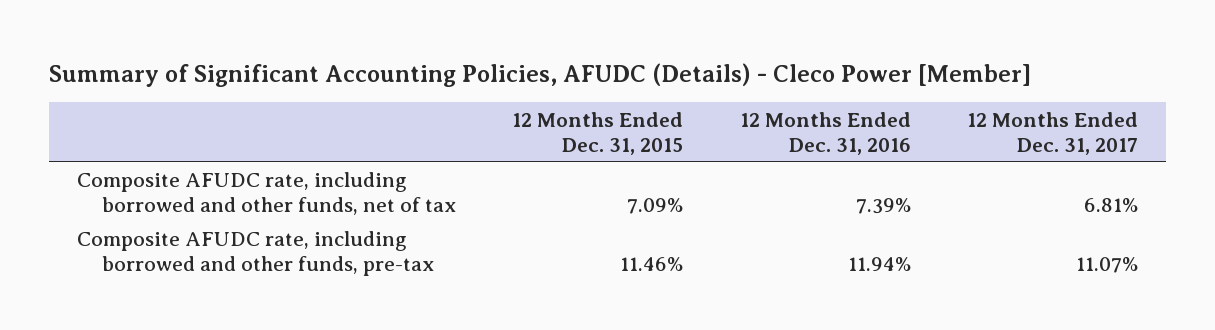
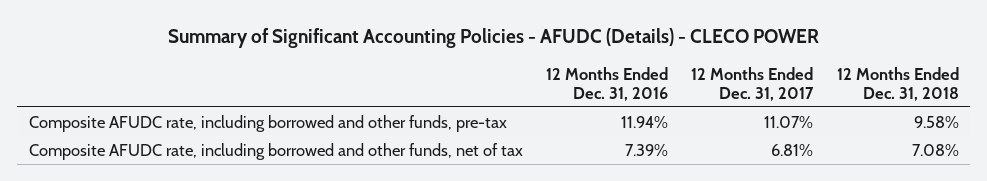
[48,62,1031,87] Summary of Significant Accounting Policies, AFUDC (Details) - Cleco Power [Member] -> [167,28,819,49] Summary of Significant Accounting Policies - AFUDC (Details) - CLECO POWER
[512,111,684,155] 12 Months Ended Dec. 31, 2015 -> none
none -> [836,66,959,101] 12 Months Ended Dec. 31, 2018
[77,172,457,216] Composite AFUDC rate, including borrowed and other funds, net of tax -> [28,142,523,160] Composite AFUDC rate, including borrowed and other funds, net of tax

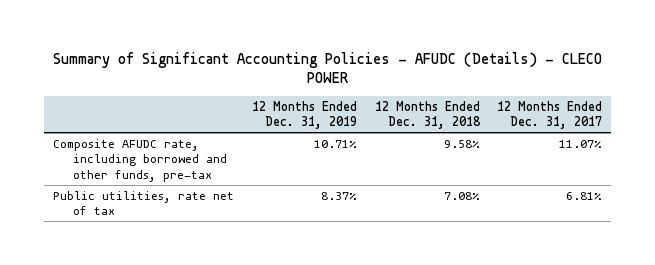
[546,66,669,101] 12 Months Ended Dec. 31, 2016 -> none
none -> [251,100,357,130] 12 Months Ended Dec. 31, 2019
[28,142,523,160] Composite AFUDC rate, including borrowed and other funds, net of tax -> [52,190,234,216] Public utilities, rate net of tax

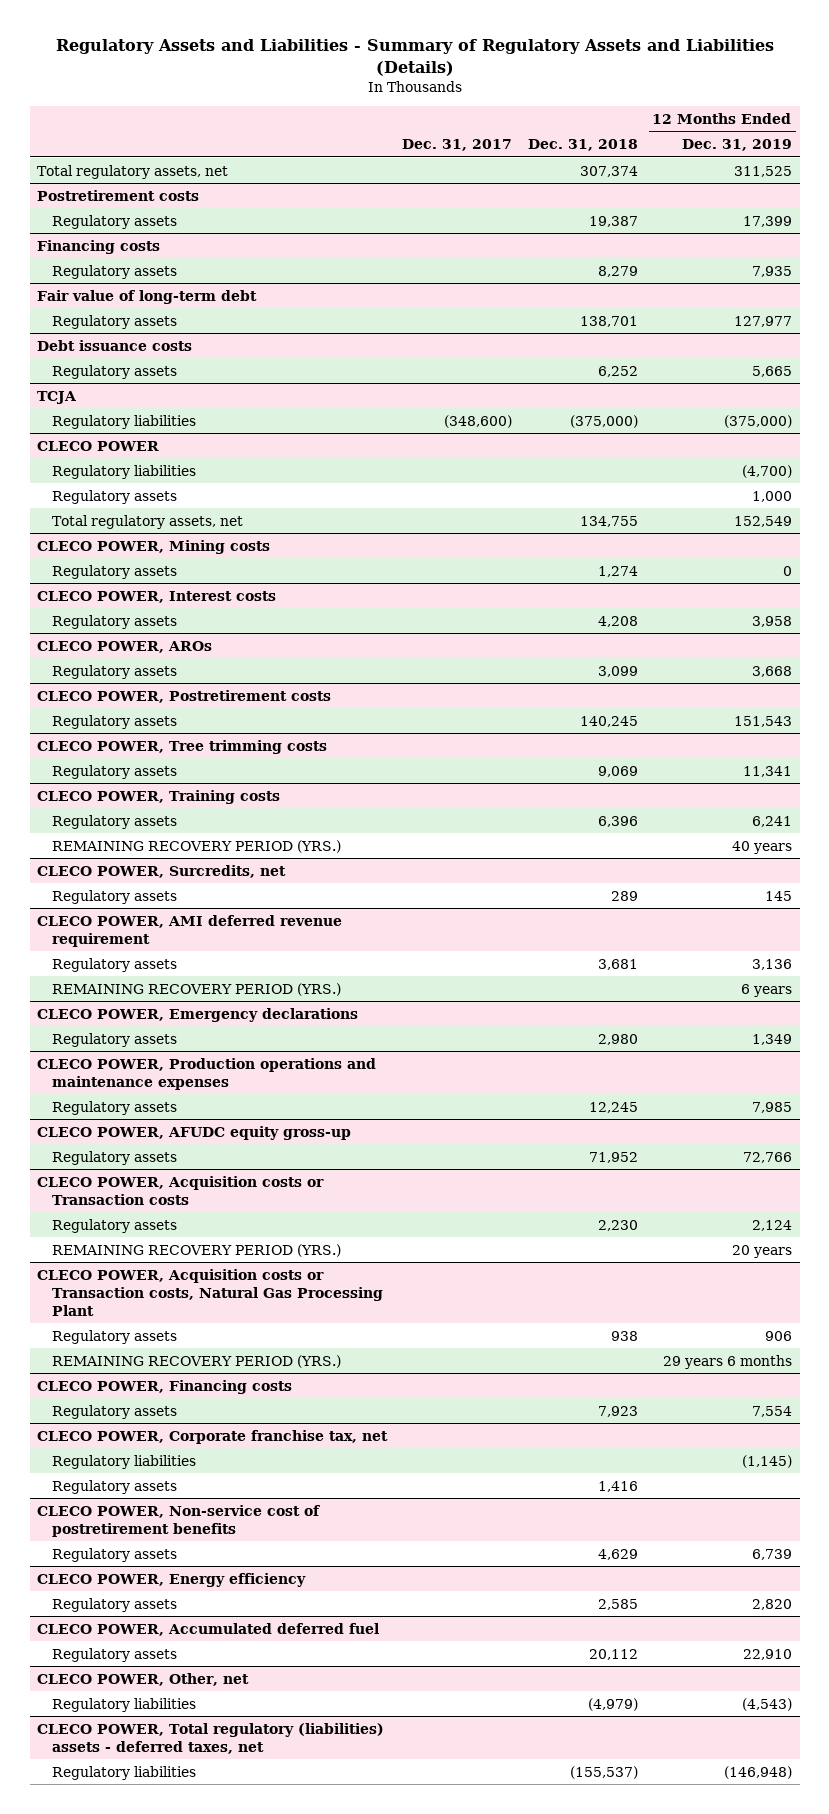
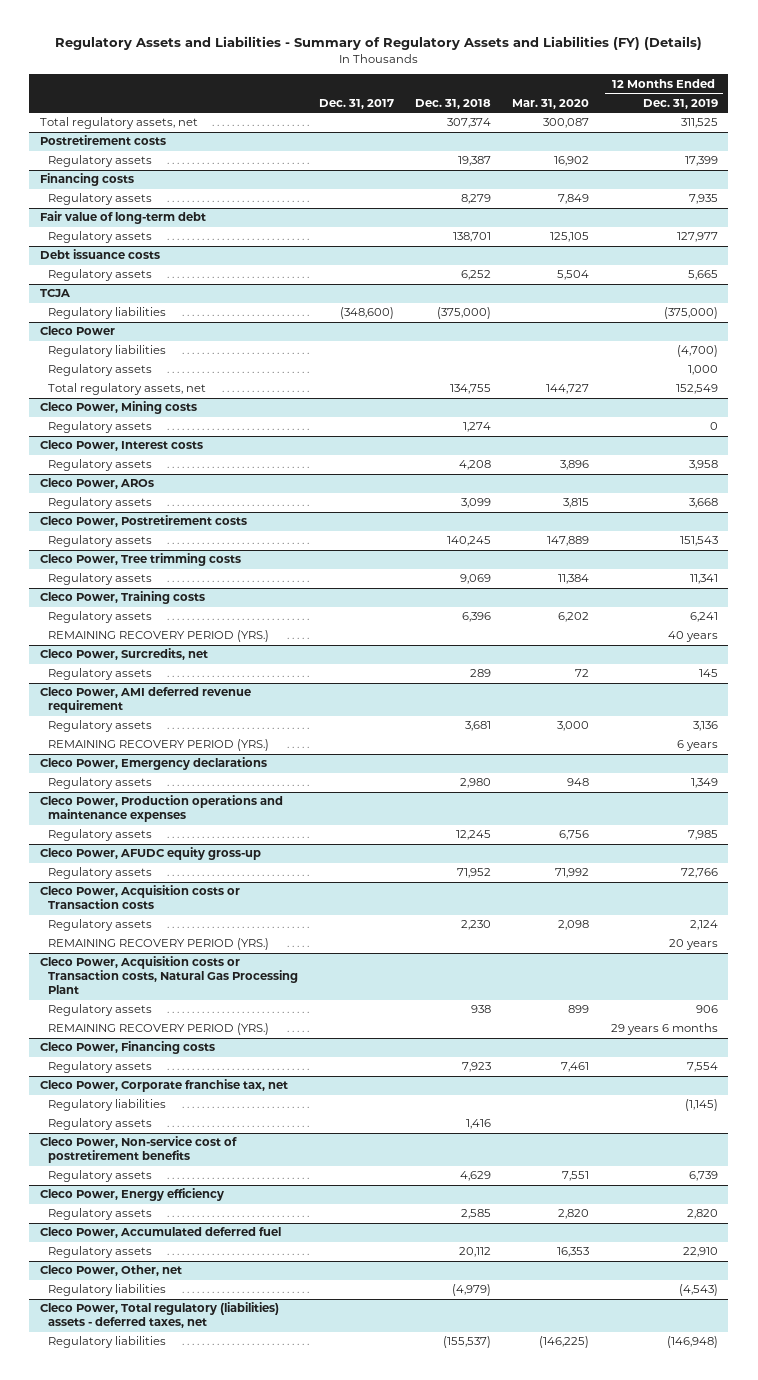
[55,39,774,76] Regulatory Assets and Liabilities - Summary of Regulatory Assets and Liabilities (Details) -> [54,36,702,51] Regulatory Assets and Liabilities - Summary of Regulatory Assets and Liabilities (FY) (Details)
none -> [512,98,590,109] Mar. 31, 2020
[37,440,160,451] CLECO POWER -> [40,326,116,336] Cleco Power
[37,539,271,554] CLECO POWER, Mining costs -> [40,401,198,415] Cleco Power, Mining costs
[37,590,277,603] CLECO POWER, Interest costs -> [40,440,204,452] Cleco Power, Interest costs
[37,640,213,653] CLECO POWER, AROs -> [40,478,155,490] Cleco Power, AROs
[37,689,332,703] CLECO POWER, Postretirement costs -> [40,515,248,528] Cleco Power, Postretirement costs
[37,739,328,754] CLECO POWER, Tree trimming costs -> [40,553,242,567] Cleco Power, Tree trimming costs
[37,789,281,804] CLECO POWER, Training costs -> [40,591,206,605] Cleco Power, Training costs
[37,864,287,878] CLECO POWER, Surcredits, net -> [40,648,209,661] Cleco Power, Surcredits, net
[37,914,343,947] CLECO POWER, AMI deferred revenue requirement -> [40,687,252,714] Cleco Power, AMI deferred revenue requirement
[37,1007,359,1022] CLECO POWER, Emergency declarations -> [40,757,268,771] Cleco Power, Emergency declarations
[37,1057,377,1090] CLECO POWER, Production operations and maintenance expenses -> [40,795,284,823] Cleco Power, Production operations and maintenance expenses
[37,1125,352,1140] CLECO POWER, AFUDC equity gross-up -> [40,847,262,861] Cleco Power, AFUDC equity gross-up
[37,1175,325,1205] CLECO POWER, Acquisition costs or Transaction costs -> [40,885,241,910] Cleco Power, Acquisition costs or Transaction costs
[37,1268,384,1316] CLECO POWER, Acquisition costs or Transaction costs, Natural Gas Processing Plant -> [40,956,299,995] Cleco Power, Acquisition costs or Transaction costs, Natural Gas Processing Plant
[37,1379,293,1394] CLECO POWER, Financing costs -> [40,1041,216,1055] Cleco Power, Financing costs
[37,1429,389,1444] CLECO POWER, Corporate franchise tax, net -> [40,1079,289,1093] Cleco Power, Corporate franchise tax, net
[37,1504,321,1537] CLECO POWER, Non-service cost of postretirement benefits -> [40,1136,238,1164] Cleco Power, Non-service cost of postretirement benefits
[37,1572,307,1587] CLECO POWER, Energy efficiency -> [40,1188,225,1202] Cleco Power, Energy efficiency
[37,1622,380,1636] CLECO POWER, Accumulated deferred fuel -> [40,1227,282,1239] Cleco Power, Accumulated deferred fuel
[37,1672,250,1686] CLECO POWER, Other, net -> [40,1265,183,1277] Cleco Power, Other, net
[37,1722,385,1754] CLECO POWER, Total regulatory (liabilities) assets - deferred taxes, net -> [40,1302,280,1329] Cleco Power, Total regulatory (liabilities) assets - deferred taxes, net

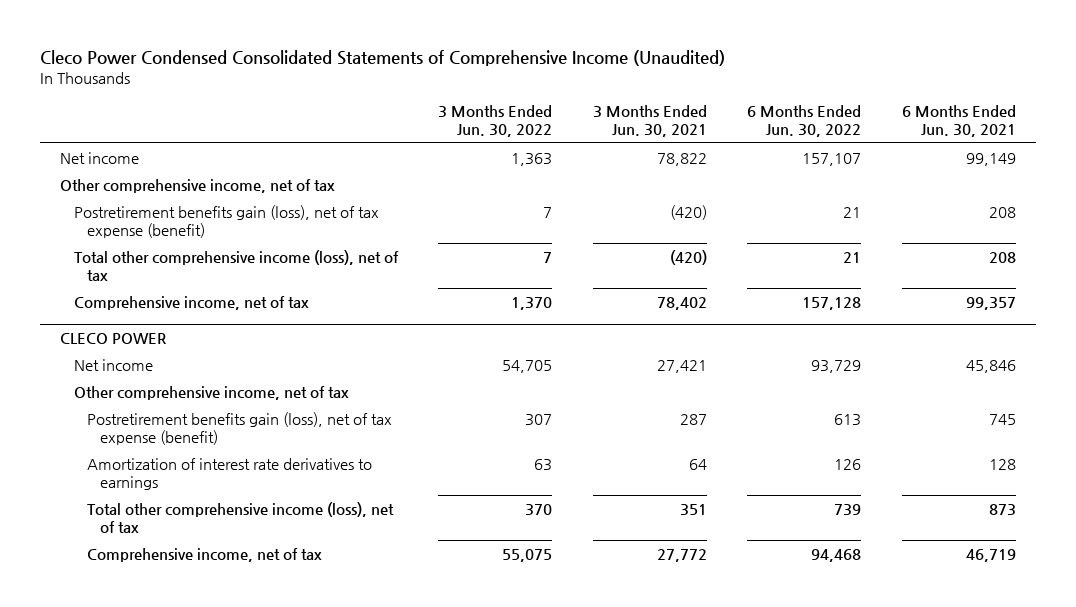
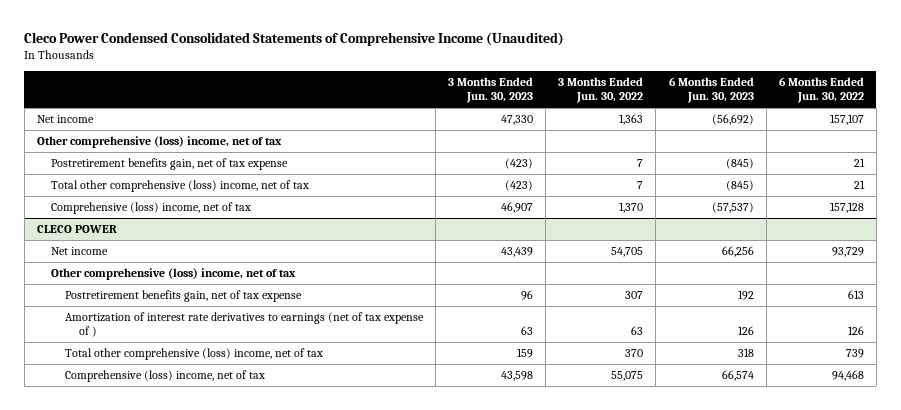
[592,104,707,138] 3 Months Ended Jun. 30, 2021 -> none
[901,104,1016,138] 6 Months Ended Jun. 30, 2021 -> none
none -> [448,76,534,104] 3 Months Ended Jun. 30, 2023
none -> [668,76,754,104] 6 Months Ended Jun. 30, 2023
[60,178,336,193] Other comprehensive income, net of tax -> [36,136,282,149] Other comprehensive (loss) income, net of tax
[73,204,379,239] Postretirement benefits gain (loss), net of tax expense (benefit) -> [51,158,289,171] Postretirement benefits gain, net of tax expense
[73,249,399,282] Total other comprehensive income (loss), net of tax -> [51,180,310,193] Total other comprehensive (loss) income, net of tax
[73,295,309,310] Comprehensive income, net of tax -> [51,202,252,215] Comprehensive (loss) income, net of tax
[73,385,349,400] Other comprehensive income, net of tax -> [51,268,297,281] Other comprehensive (loss) income, net of tax
[86,411,392,446] Postretirement benefits gain (loss), net of tax expense (benefit) -> [65,290,303,303] Postretirement benefits gain, net of tax expense
[86,457,372,491] Amortization of interest rate derivatives to earnings -> [65,312,425,338] Amortization of interest rate derivatives to earnings (net of tax expense of )
[86,501,394,534] Total other comprehensive income (loss), net of tax -> [65,348,324,361] Total other comprehensive (loss) income, net of tax
[86,547,322,562] Comprehensive income, net of tax -> [65,370,266,383] Comprehensive (loss) income, net of tax

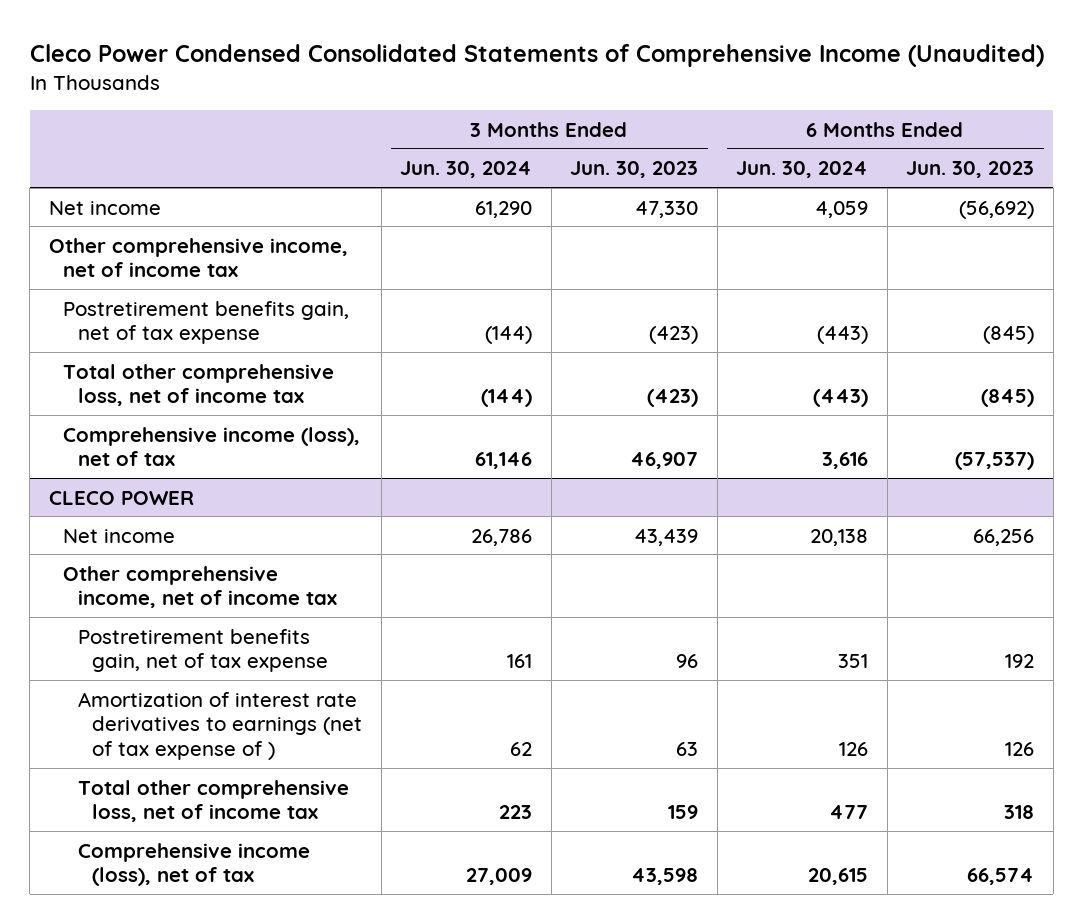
[558,76,644,104] 3 Months Ended Jun. 30, 2022 -> none
[778,76,864,104] 6 Months Ended Jun. 30, 2022 -> none
none -> [400,161,533,179] Jun. 30, 2024
none -> [736,161,869,179] Jun. 30, 2024
[36,136,282,149] Other comprehensive (loss) income, net of tax -> [48,237,348,278] Other comprehensive income, net of income tax
[51,180,310,193] Total other comprehensive (loss) income, net of tax -> [63,363,335,407] Total other comprehensive loss, net of income tax
[51,202,252,215] Comprehensive (loss) income, net of tax -> [63,426,361,467] Comprehensive income (loss), net of tax
[51,268,297,281] Other comprehensive (loss) income, net of tax -> [63,565,337,609] Other comprehensive income, net of income tax
[65,348,324,361] Total other comprehensive (loss) income, net of tax -> [77,779,349,823] Total other comprehensive loss, net of income tax
[65,370,266,383] Comprehensive (loss) income, net of tax -> [77,842,310,887] Comprehensive income (loss), net of tax

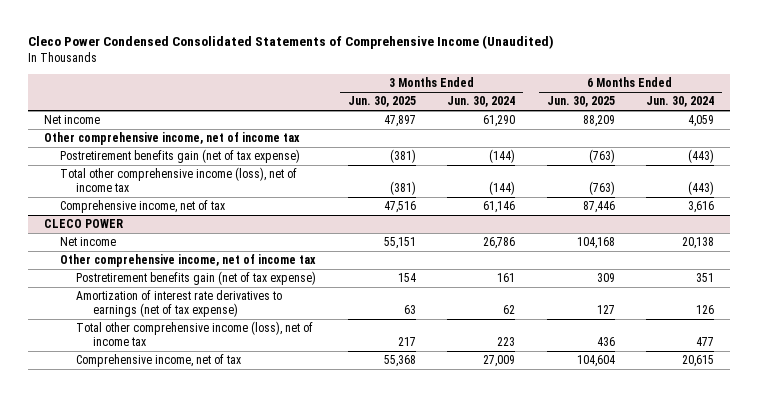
[570,161,699,179] Jun. 30, 2023 -> none
[906,161,1035,179] Jun. 30, 2023 -> none
none -> [347,96,416,108] Jun. 30, 2025
none -> [546,96,615,108] Jun. 30, 2025
[63,300,350,345] Postretirement benefits gain, net of tax expense -> [59,149,300,164] Postretirement benefits gain (net of tax expense)
[63,363,335,407] Total other comprehensive loss, net of income tax -> [59,167,297,193] Total other comprehensive income (loss), net of income tax
[63,426,361,467] Comprehensive income (loss), net of tax -> [59,200,225,214] Comprehensive income, net of tax
[77,628,329,673] Postretirement benefits gain, net of tax expense -> [76,271,317,286] Postretirement benefits gain (net of tax expense)
[77,691,363,761] Amortization of interest rate derivatives to earnings (net of tax expense of ) -> [76,290,283,318] Amortization of interest rate derivatives to earnings (net of tax expense)
[77,779,349,823] Total other comprehensive loss, net of income tax -> [76,321,314,347] Total other comprehensive income (loss), net of income tax
[77,842,310,887] Comprehensive income (loss), net of tax -> [76,354,242,368] Comprehensive income, net of tax

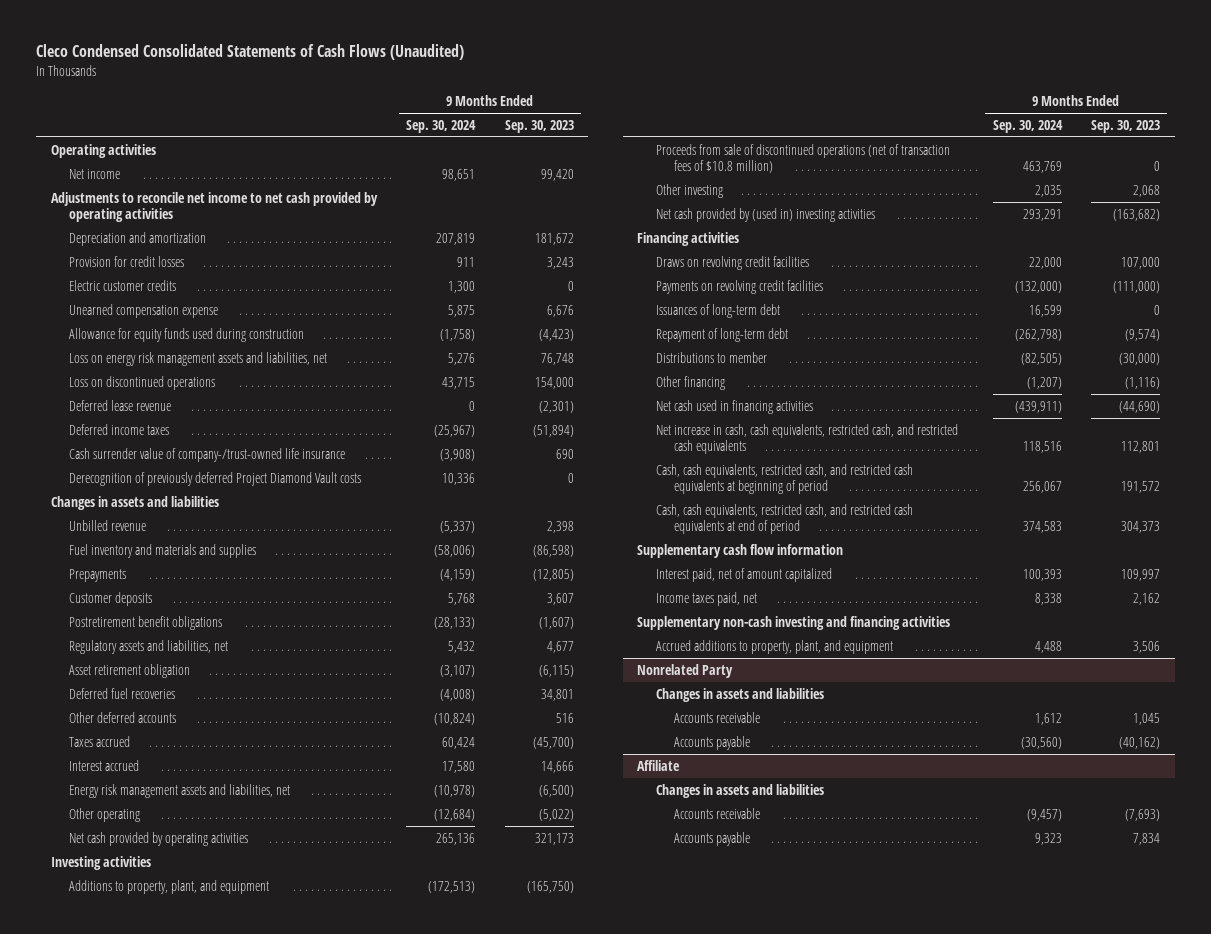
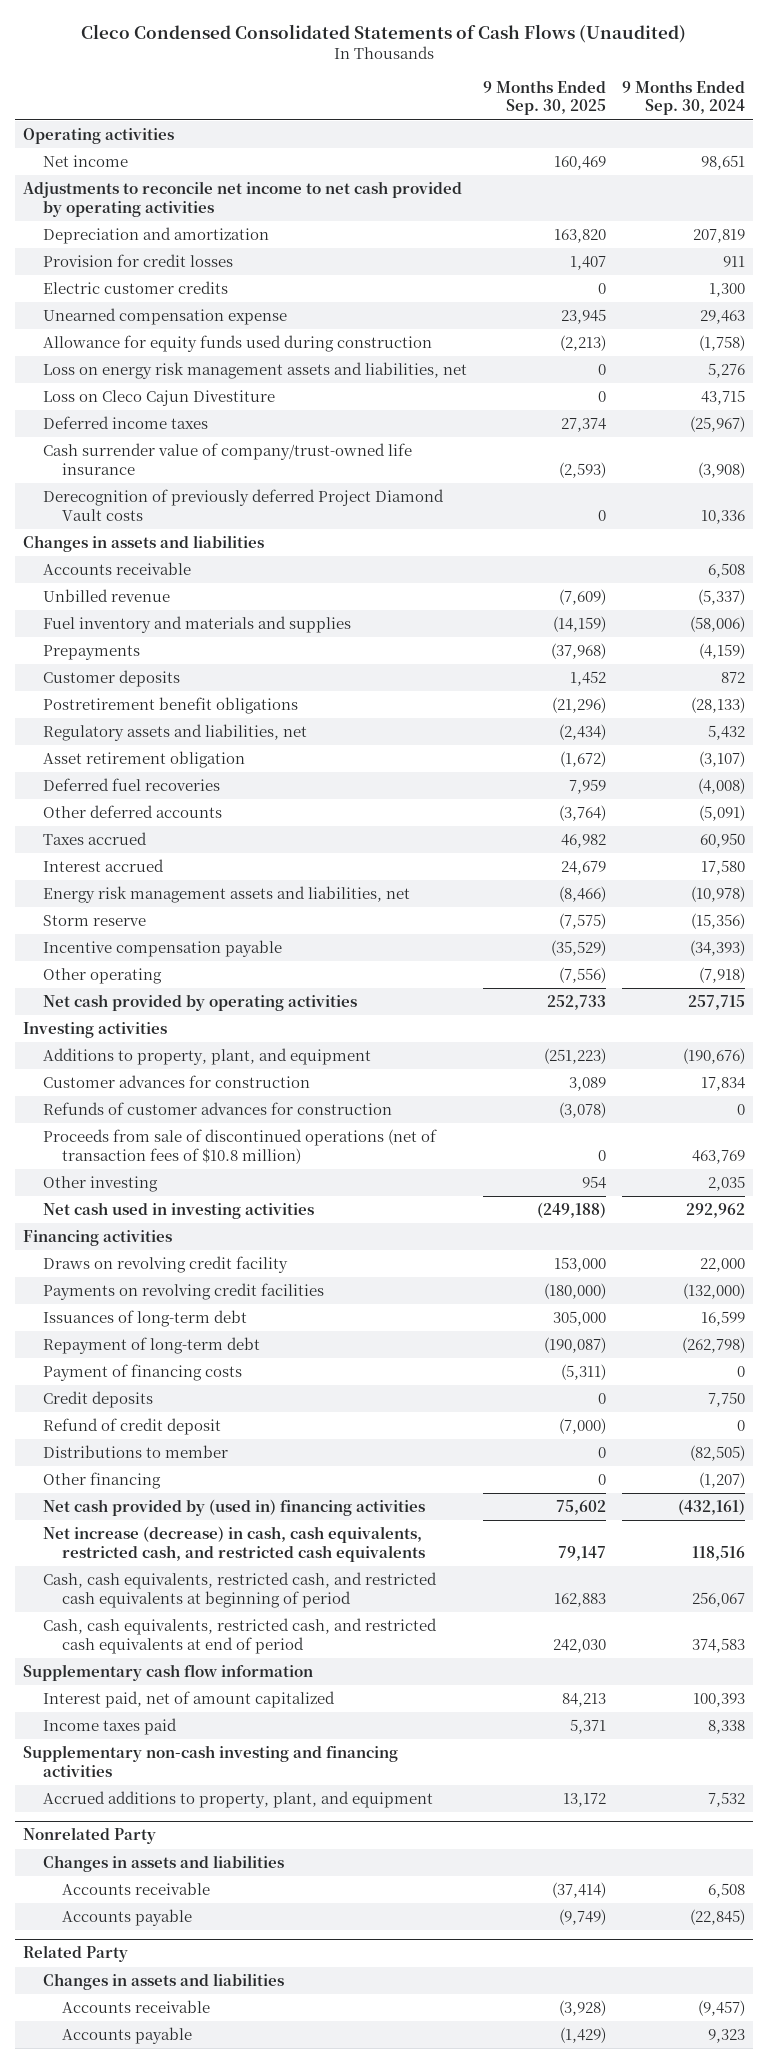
[504,119,574,133] Sep. 30, 2023 -> none
none -> [482,79,606,116] 9 Months Ended Sep. 30, 2025
[448,304,476,317] 5,875 -> [699,310,745,325] 29,463
[69,399,172,411] Deferred lease revenue -> none
[69,375,216,390] Loss on discontinued operations -> [42,390,275,407] Loss on Cleco Cajun Divestiture
[69,447,346,462] Cash surrender value of company-/trust-owned life insurance -> [42,443,412,475] Cash surrender value of company/trust-owned life insurance
none -> [42,562,191,576] Accounts receivable
[448,592,476,605] 5,768 -> [720,672,745,684] 872
[434,712,476,725] (10,824) -> [698,805,745,822] (5,091)
[442,736,476,749] 60,424 -> [699,833,745,849] 60,950
none -> [42,915,146,927] Storm reserve
none -> [42,940,282,958] Incentive compensation payable
[434,808,476,821] (12,684) -> [698,967,745,984] (7,918)
[436,832,476,845] 265,136 -> [687,995,745,1011] 257,715
[428,880,476,893] (172,513) -> [682,1048,745,1065] (190,676)
none -> [42,1075,310,1089] Customer advances for construction
none -> [42,1102,392,1116] Refunds of customer advances for construction
[655,207,875,222] Net cash provided by (used in) investing activities -> [42,1202,314,1220] Net cash used in investing activities
[1022,208,1062,221] 293,291 -> [685,1203,745,1219] 292,962
[655,255,809,270] Draws on revolving credit facilities -> [42,1256,288,1274] Draws on revolving credit facility
none -> [42,1364,242,1382] Payment of financing costs
none -> [42,1391,153,1409] Credit deposits
none -> [42,1418,221,1436] Refund of credit deposit
[655,399,813,414] Net cash used in financing activities -> [42,1499,425,1517] Net cash provided by (used in) financing activities
[1014,400,1062,413] (439,911) -> [677,1499,745,1516] (432,161)
[655,423,958,455] Net increase in cash, cash equivalents, restricted cash, and restricted cash equivalents -> [42,1526,426,1562] Net increase (decrease) in cash, cash equivalents, restricted cash, and restricted cash equivalents
[655,591,757,606] Income taxes paid, net -> [42,1718,177,1736] Income taxes paid
[1034,640,1062,653] 4,488 -> [707,1792,745,1808] 7,532
[1034,712,1062,725] 1,612 -> [707,1883,745,1899] 6,508
[1020,736,1062,749] (30,560) -> [689,1909,745,1926] (22,845)
[637,759,681,771] Affiliate -> [23,1945,129,1963] Related Party

